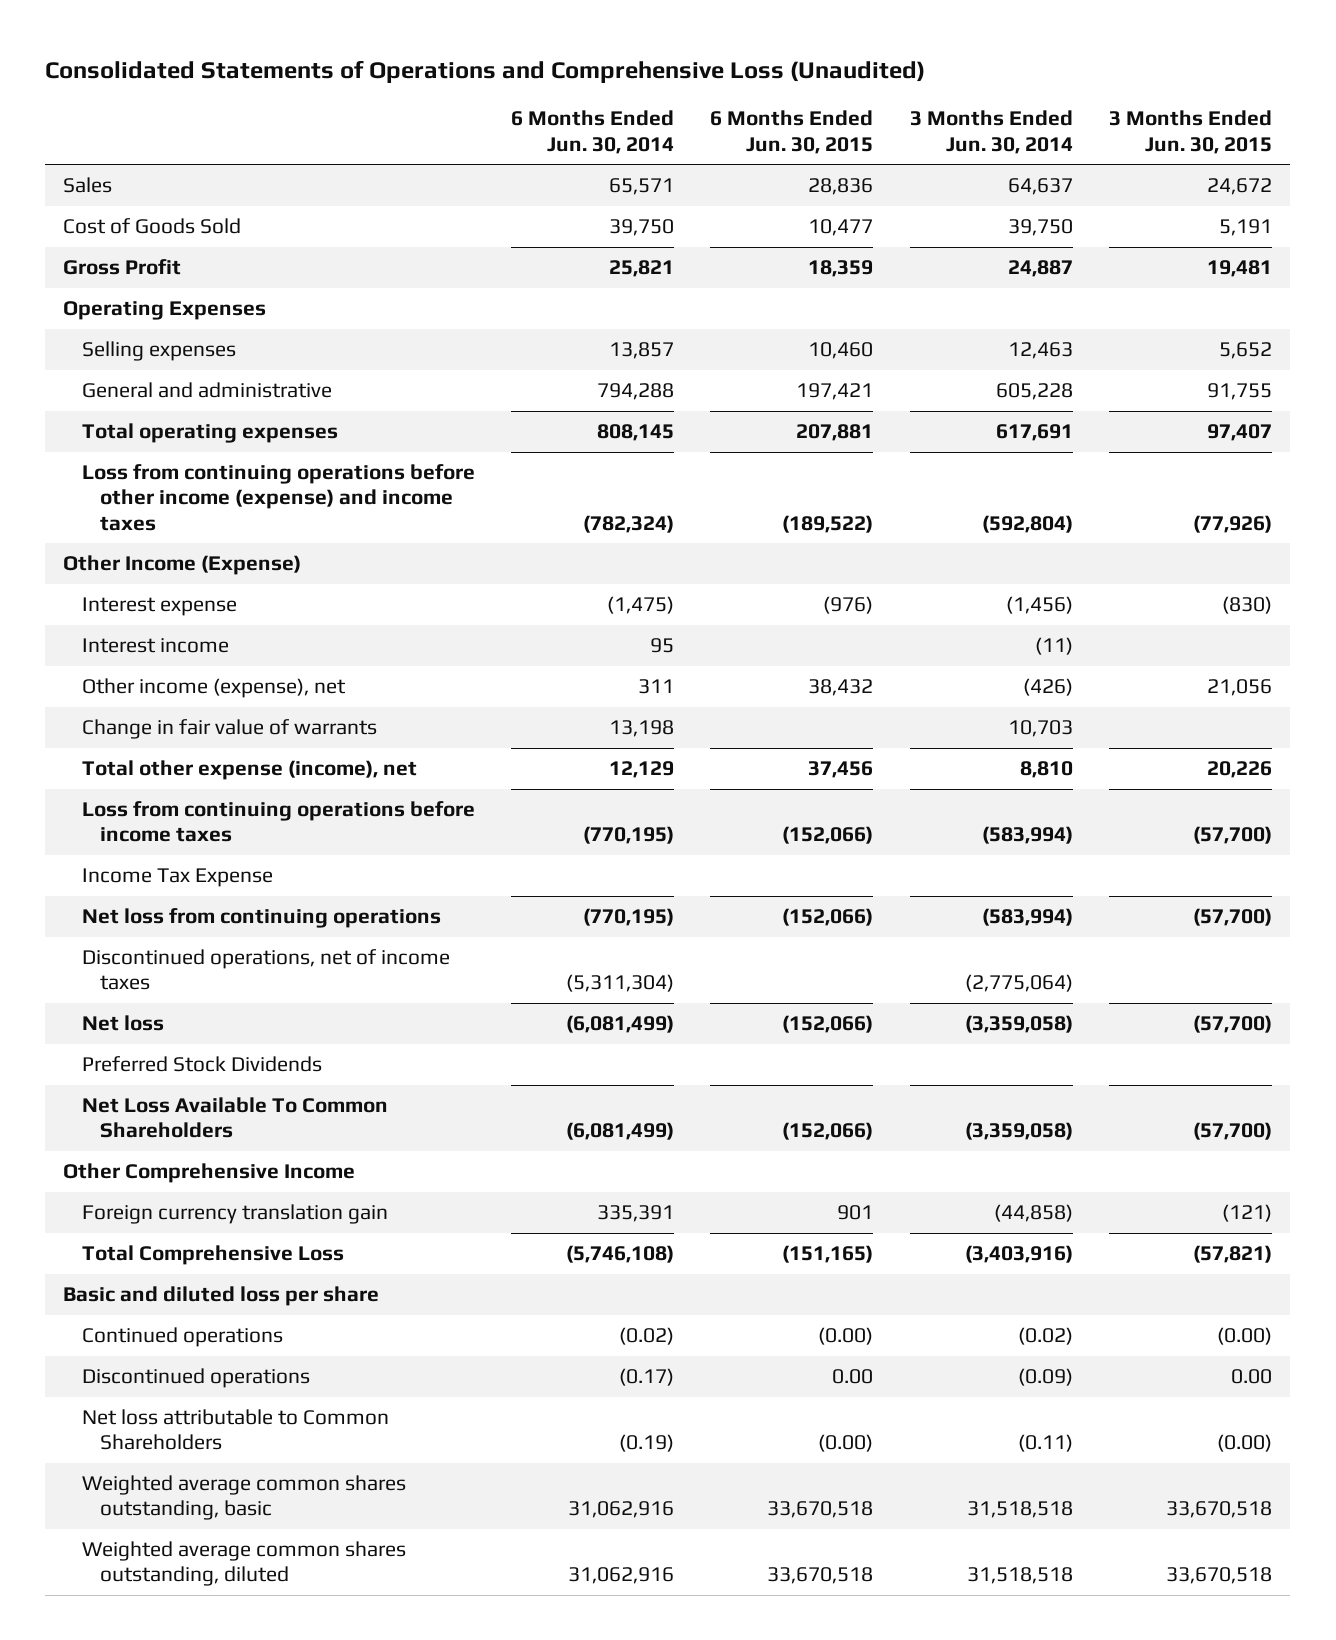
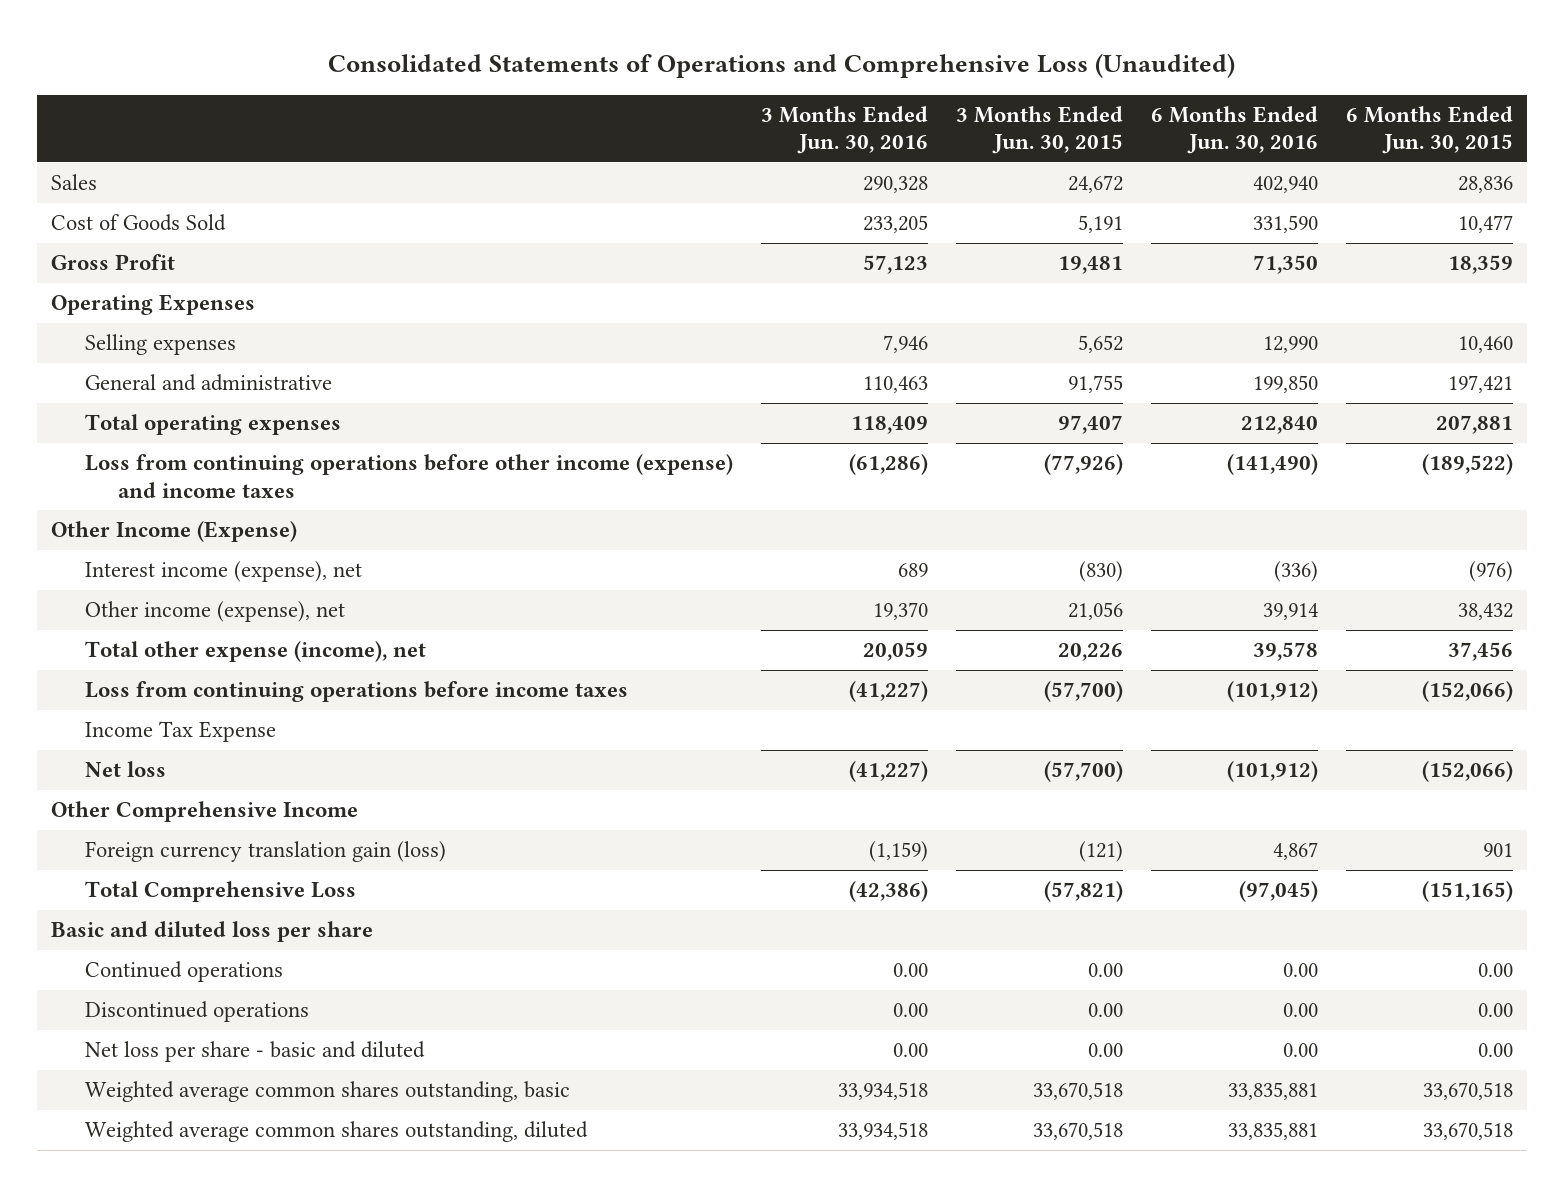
[511,110,675,154] 6 Months Ended Jun. 30, 2014 -> none
[909,110,1073,154] 3 Months Ended Jun. 30, 2014 -> none
none -> [760,105,928,155] 3 Months Ended Jun. 30, 2016
none -> [1151,105,1319,155] 6 Months Ended Jun. 30, 2016
[81,638,229,654] Interest income -> none
[81,597,237,617] Interest expense -> [84,561,362,583] Interest income (expense), net
[81,719,377,740] Change in fair value of warrants -> none
[81,908,441,929] Net loss from continuing operations -> none
[81,949,450,991] Discontinued operations, net of income taxes -> none
[81,1056,322,1073] Preferred Stock Dividends -> none
[81,1097,388,1139] Net Loss Available To Common Shareholders -> none
[81,1204,388,1225] Foreign currency translation gain -> [84,841,446,863] Foreign currency translation gain (loss)
[818,1327,874,1346] (0.00) -> [1478,963,1514,978] 0.00
[1217,1327,1273,1346] (0.00) -> [1087,963,1123,978] 0.00
[81,1409,389,1451] Net loss attributable to Common Shareholders -> none
none -> [84,1041,425,1063] Net loss per share - basic and diluted

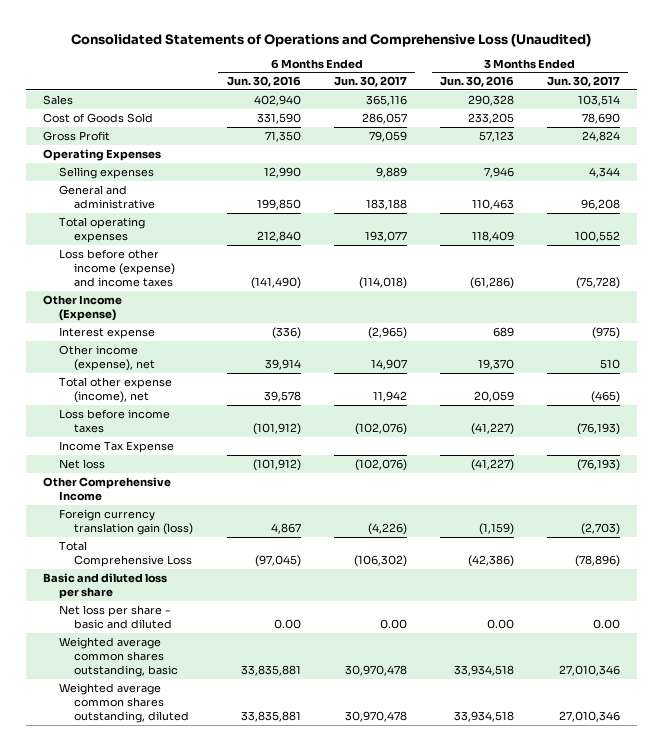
[955,105,1123,155] 3 Months Ended Jun. 30, 2015 -> none
[1346,105,1514,155] 6 Months Ended Jun. 30, 2015 -> none
none -> [333,76,407,88] Jun. 30, 2017
none -> [547,76,621,88] Jun. 30, 2017
[84,454,733,498] Loss from continuing operations before other income (expense) and income taxes -> [58,248,176,288] Loss before other income (expense) and income taxes
[84,561,362,583] Interest income (expense), net -> [58,326,155,339] Interest expense
[84,681,628,703] Loss from continuing operations before income taxes -> [58,408,170,434] Loss before income taxes
[84,961,283,983] Continued operations -> none
[84,1001,309,1023] Discontinued operations -> none

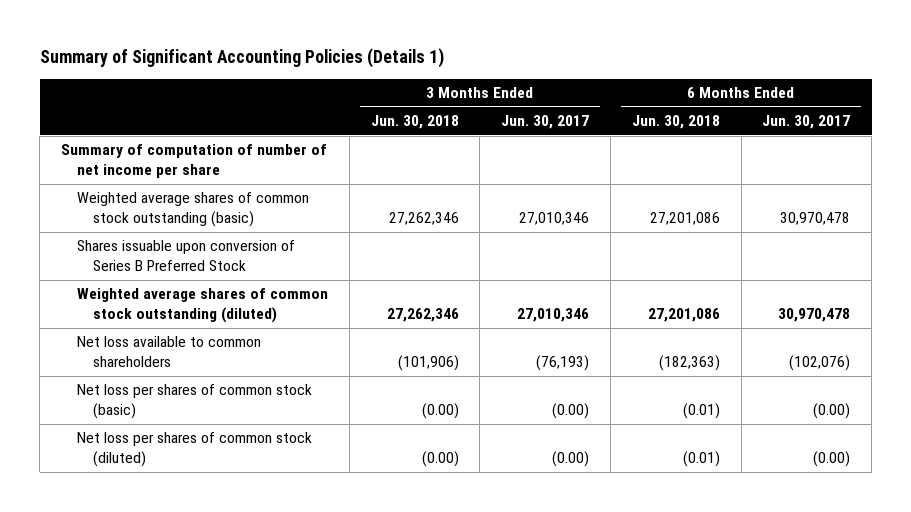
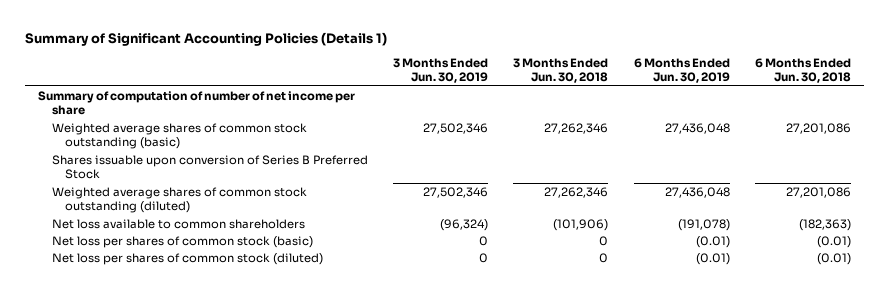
[501,115,590,130] Jun. 30, 2017 -> none
[762,115,851,130] Jun. 30, 2017 -> none
none -> [392,58,488,84] 3 Months Ended Jun. 30, 2019
none -> [633,58,730,84] 6 Months Ended Jun. 30, 2019
[421,403,459,420] (0.00) -> [599,235,609,246] 0
[421,451,459,468] (0.00) -> [599,252,609,263] 0

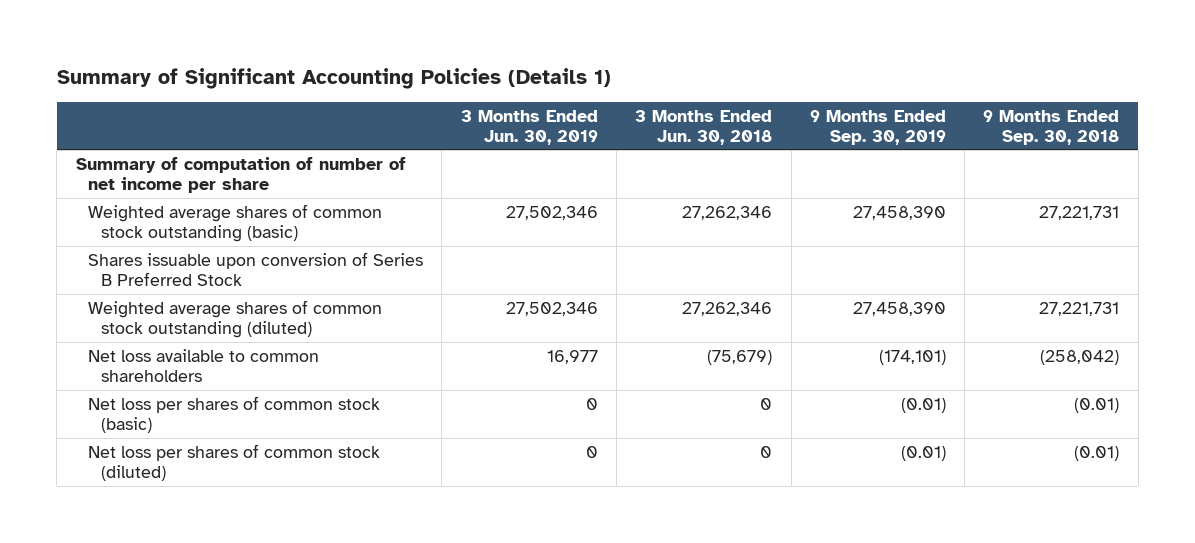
[633,58,730,84] 6 Months Ended Jun. 30, 2019 -> none
[755,58,852,84] 6 Months Ended Jun. 30, 2018 -> none
none -> [809,109,946,145] 9 Months Ended Sep. 30, 2019
none -> [983,109,1120,145] 9 Months Ended Sep. 30, 2018
[439,218,488,231] (96,324) -> [546,349,598,364] 16,977
[553,218,609,231] (101,906) -> [707,349,773,365] (75,679)

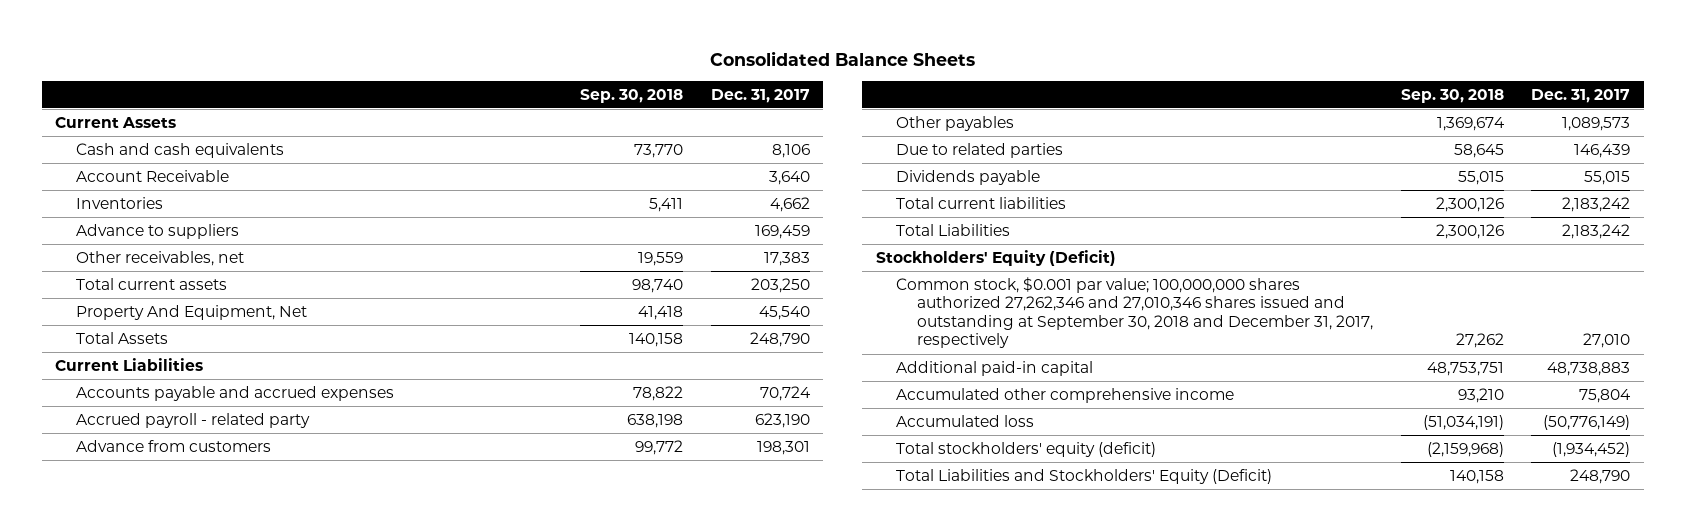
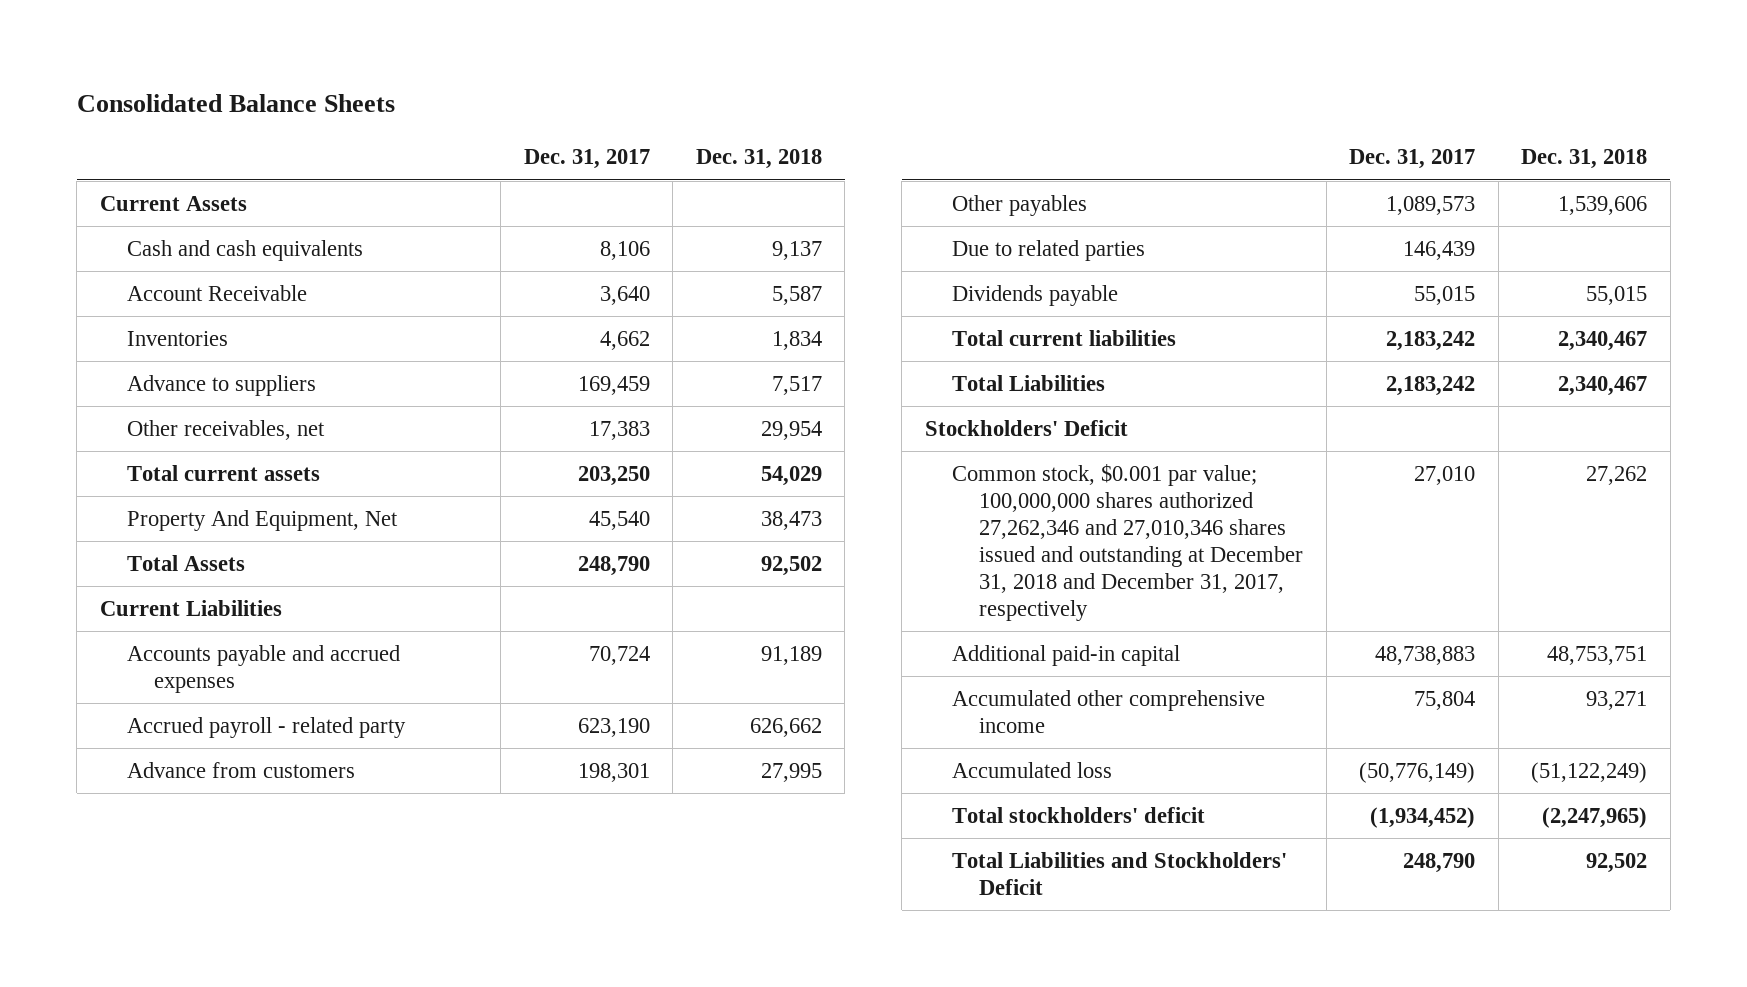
[580,88,684,103] Sep. 30, 2018 -> none
none -> [695,149,822,170] Dec. 31, 2018
[875,249,1116,266] Stockholders' Equity (Deficit) -> [924,419,1128,436] Stockholders' Deficit
[896,276,1374,349] Common stock, $0.001 par value; 100,000,000 shares authorized 27,262,346 and 27,010,346 shares issued and outstanding at September 30, 2018 and December 31, 2017, respectively -> [951,463,1304,622] Common stock, $0.001 par value; 100,000,000 shares authorized 27,262,346 and 27,010,346 shares issued and outstanding at December 31, 2018 and December 31, 2017, respectively
[896,441,1157,457] Total stockholders' equity (deficit) -> [951,806,1205,823] Total stockholders' deficit
[896,468,1273,484] Total Liabilities and Stockholders' Equity (Deficit) -> [951,851,1287,896] Total Liabilities and Stockholders' Deficit

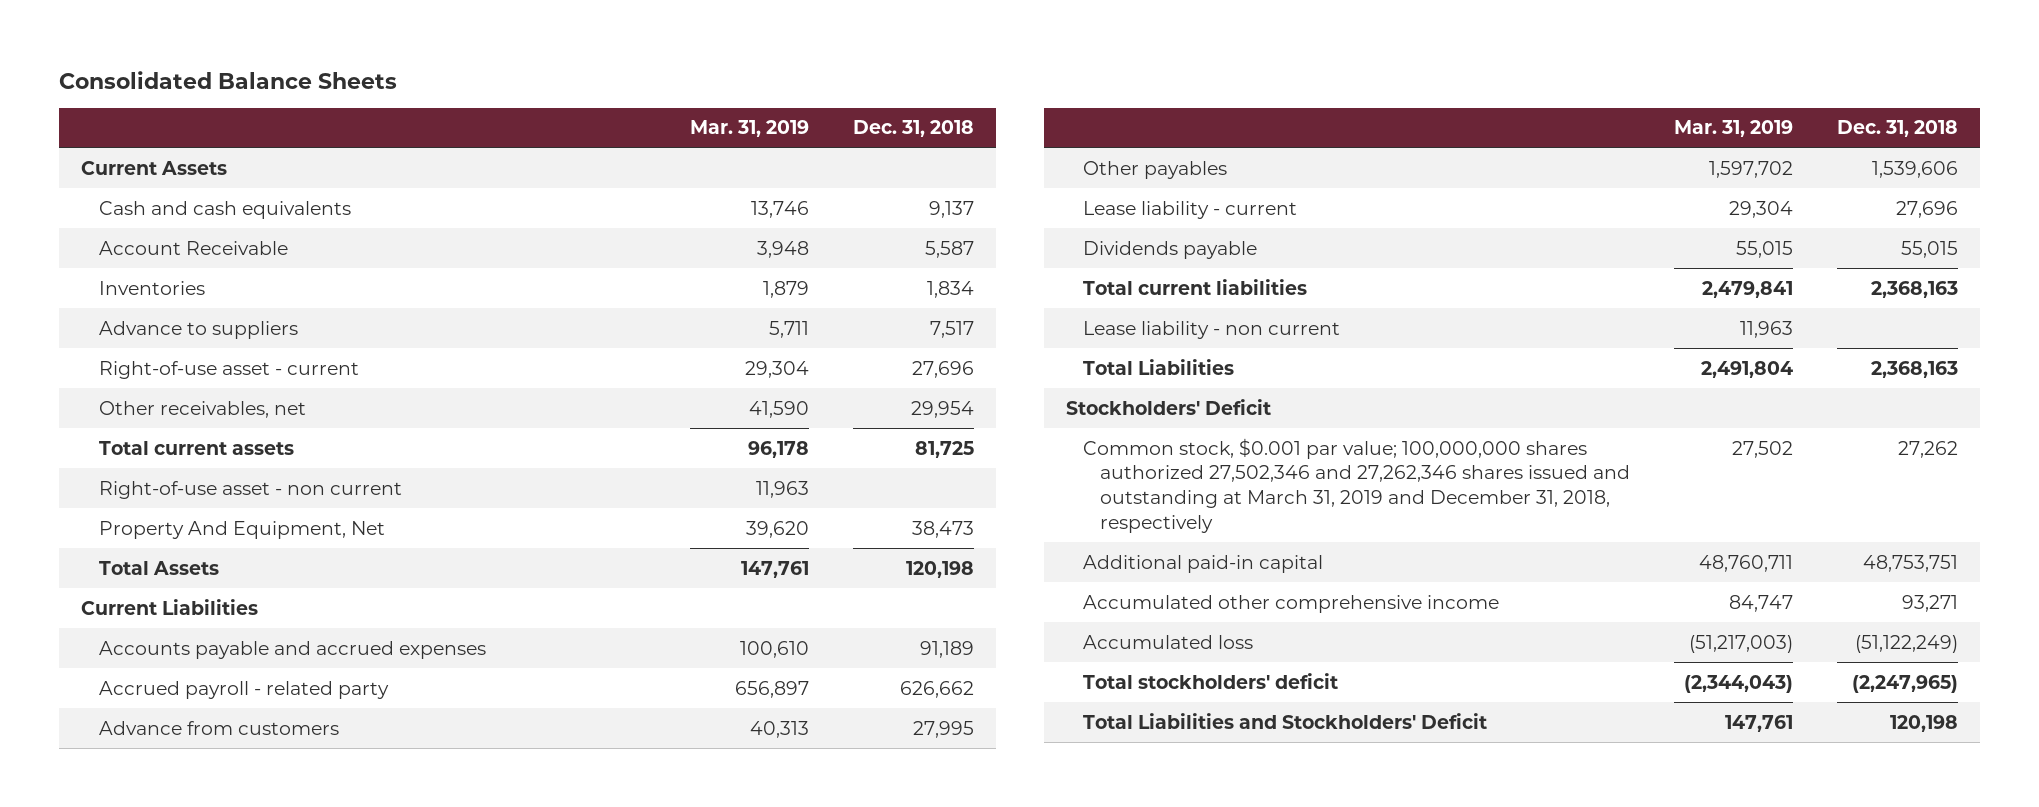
[523,149,650,170] Dec. 31, 2017 -> none
none -> [689,120,809,138] Mar. 31, 2019
none -> [98,360,359,379] Right-of-use asset - current
[760,465,822,486] 54,029 -> [914,440,974,458] 81,725
none -> [98,480,402,499] Right-of-use asset - non current
[760,555,822,576] 92,502 -> [905,560,974,578] 120,198
[951,239,1145,261] Due to related parties -> none
none -> [1082,200,1297,219] Lease liability - current
[1558,330,1648,351] 2,340,467 -> [1871,280,1959,298] 2,368,163
none -> [1082,320,1340,339] Lease liability - non current
[1558,375,1648,396] 2,340,467 -> [1871,360,1959,378] 2,368,163
[951,463,1304,622] Common stock, $0.001 par value; 100,000,000 shares authorized 27,262,346 and 27,010,346 shares issued and outstanding at December 31, 2018 and December 31, 2017, respectively -> [1082,437,1631,533] Common stock, $0.001 par value; 100,000,000 shares authorized 27,502,346 and 27,262,346 shares issued and outstanding at March 31, 2019 and December 31, 2018, respectively
[1586,852,1648,873] 92,502 -> [1890,714,1959,732] 120,198

